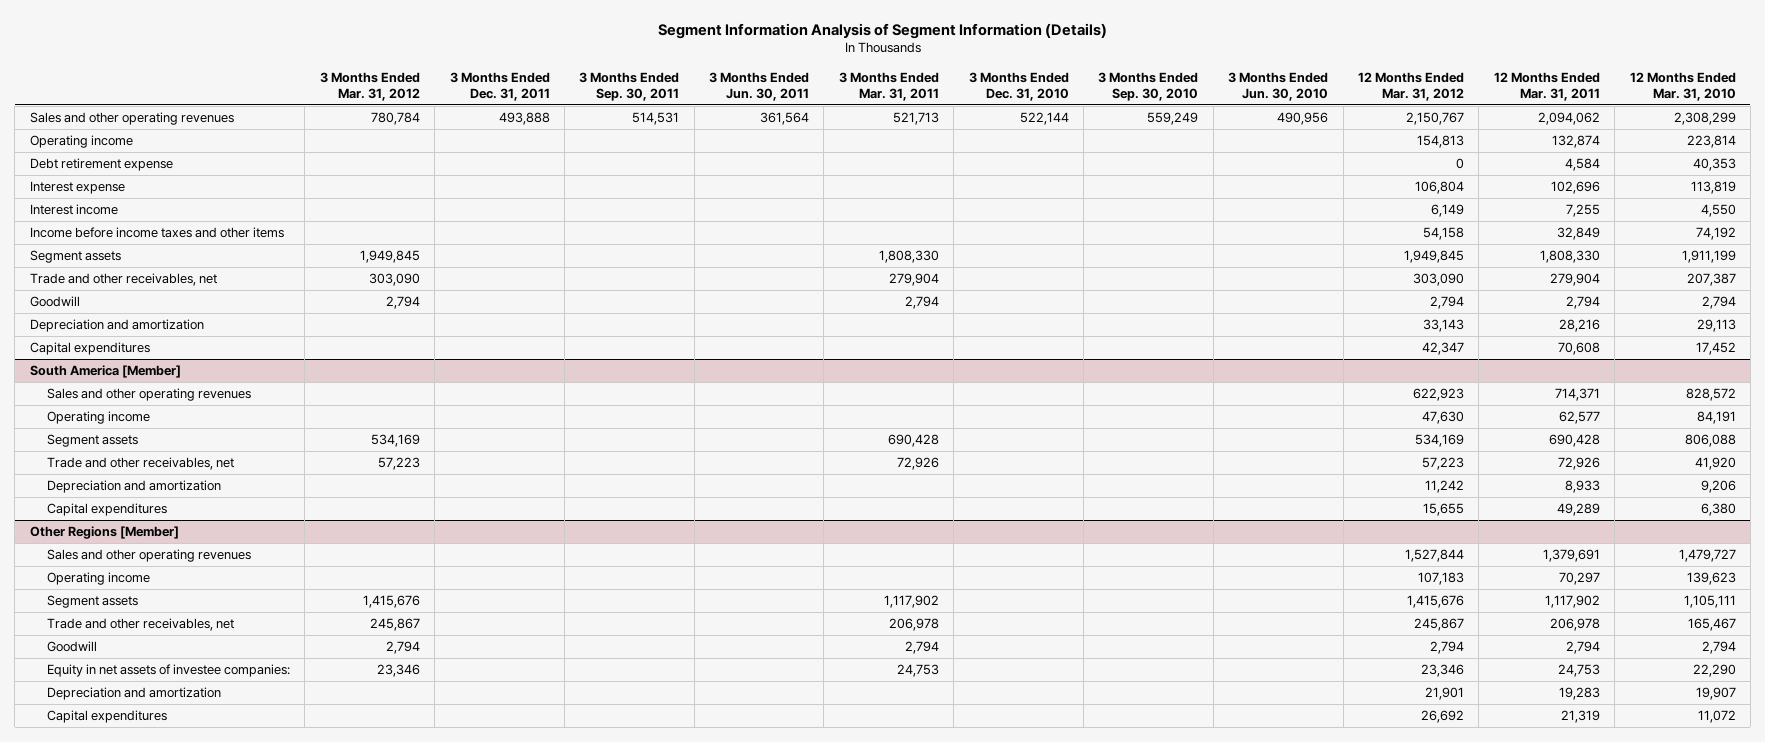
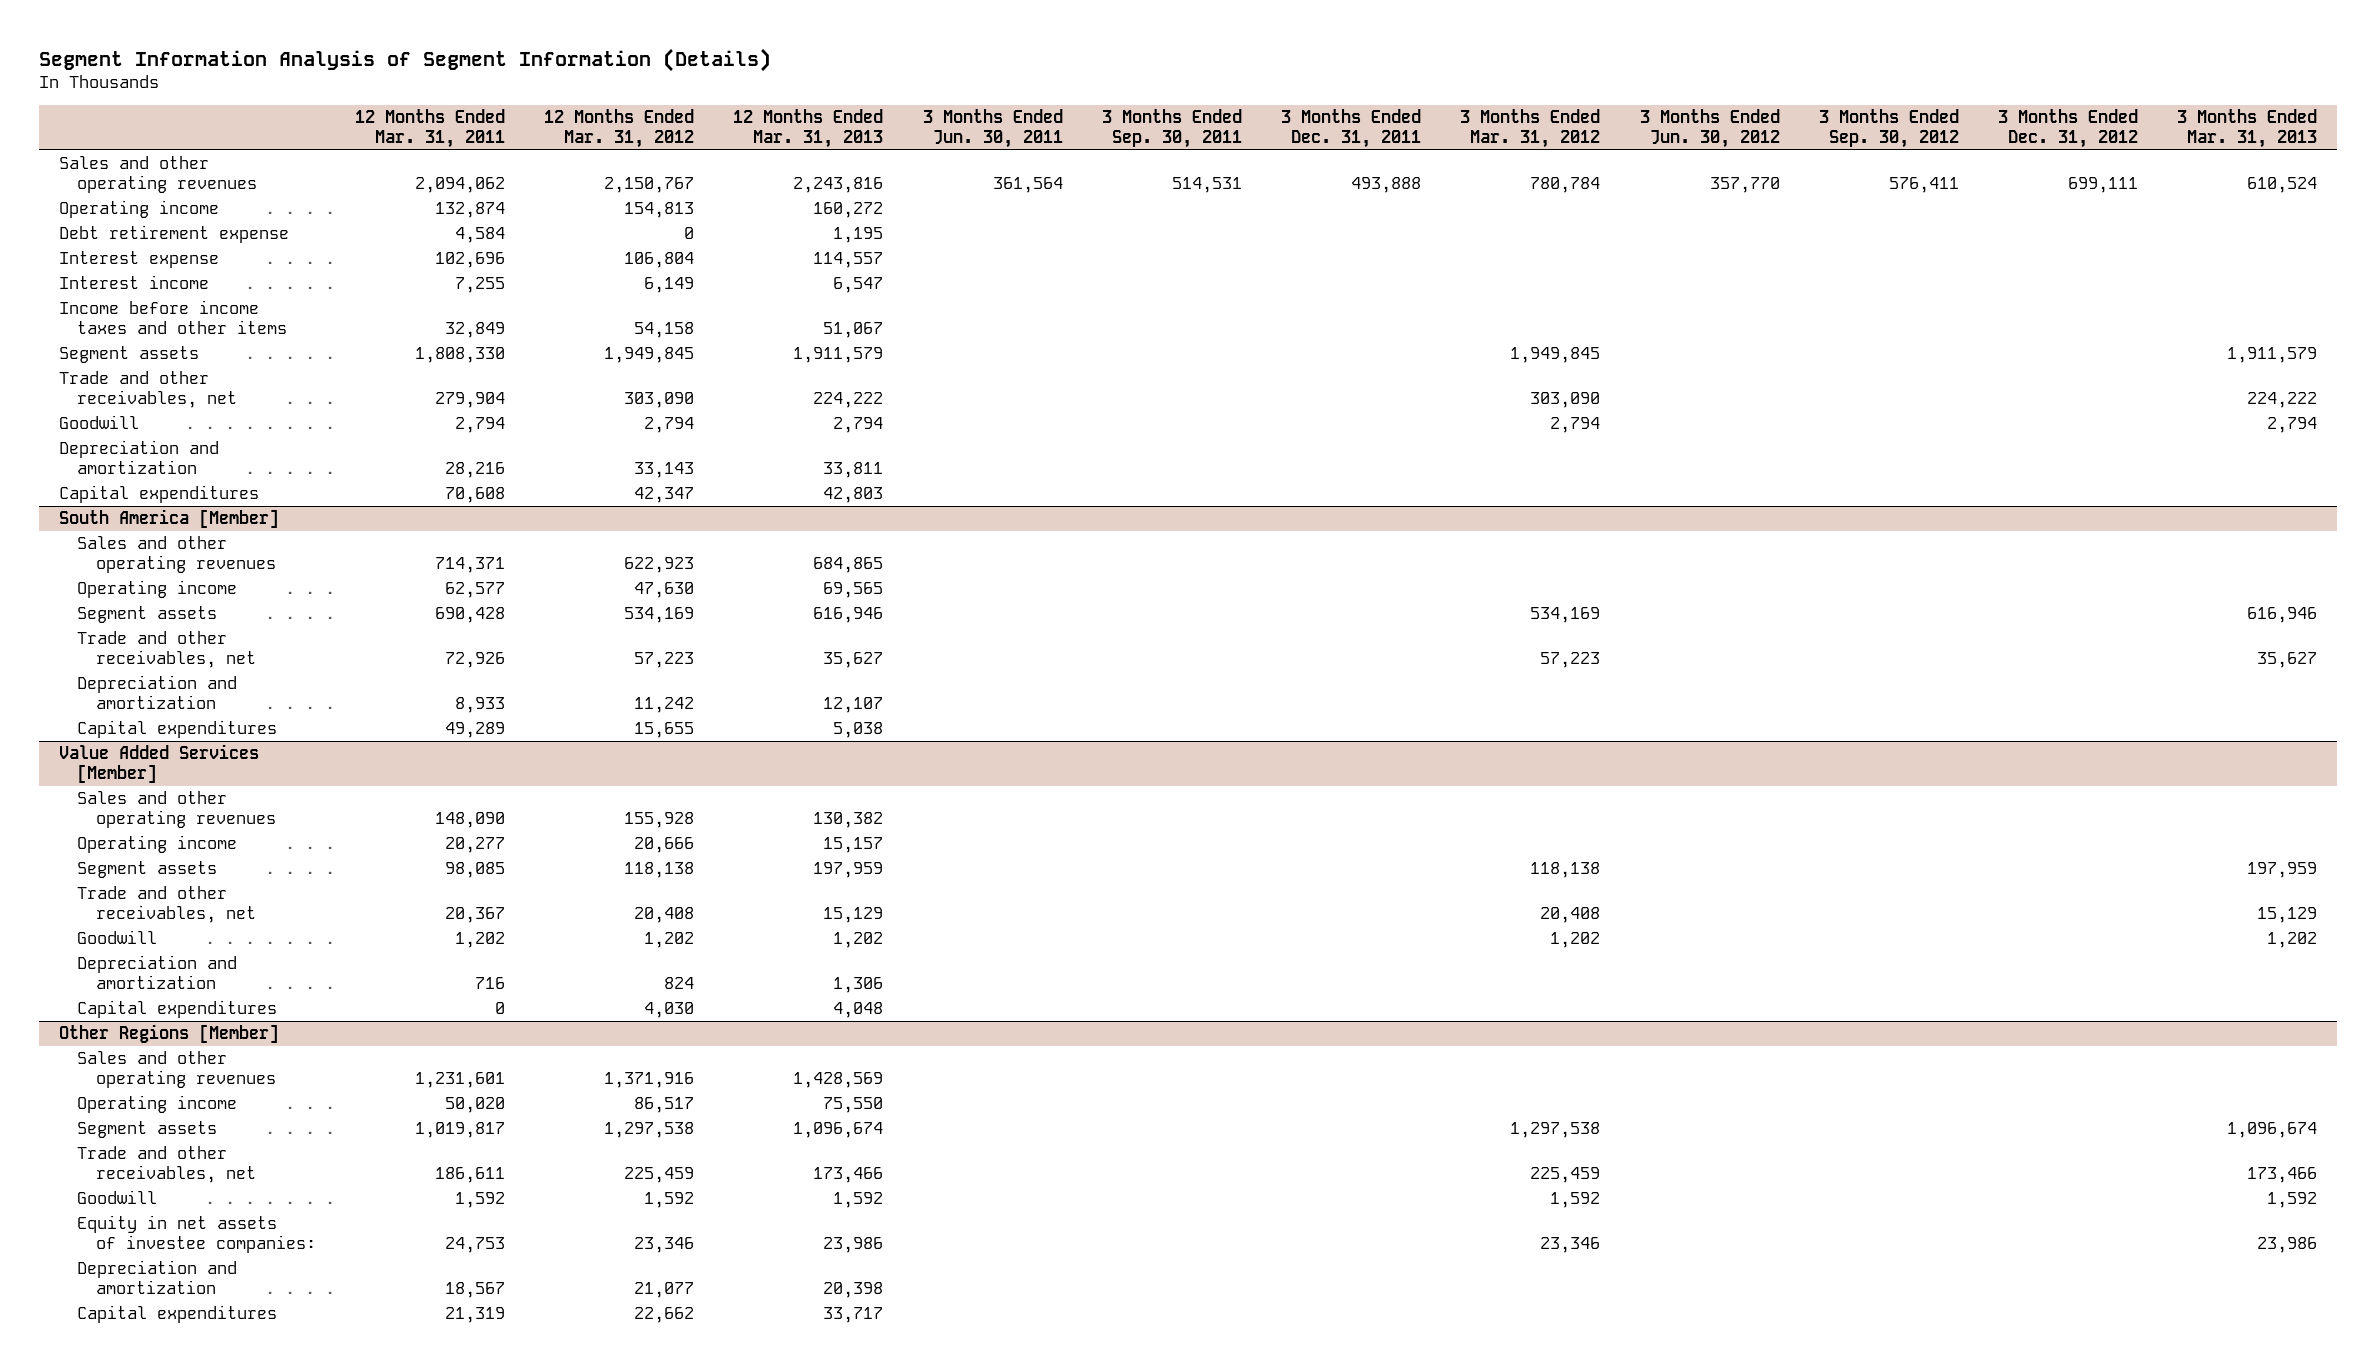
[838,71,939,101] 3 Months Ended Mar. 31, 2011 -> none
[968,71,1069,101] 3 Months Ended Dec. 31, 2010 -> none
[1098,71,1199,101] 3 Months Ended Sep. 30, 2010 -> none
[1228,71,1329,101] 3 Months Ended Jun. 30, 2010 -> none
[1629,71,1736,101] 12 Months Ended Mar. 31, 2010 -> none
none -> [733,109,884,149] 12 Months Ended Mar. 31, 2013
none -> [1639,109,1780,149] 3 Months Ended Jun. 30, 2012
none -> [1818,109,1959,149] 3 Months Ended Sep. 30, 2012
none -> [1998,109,2139,149] 3 Months Ended Dec. 31, 2012
none -> [2177,109,2318,149] 3 Months Ended Mar. 31, 2013
none -> [59,744,260,784] Value Added Services [Member]
none -> [77,791,276,829] Sales and other operating revenues
none -> [77,835,238,854] Operating income
none -> [77,861,218,879] Segment assets
none -> [77,886,256,924] Trade and other receivables, net
none -> [77,930,158,945] Goodwill
none -> [77,955,238,990] Depreciation and amortization
none -> [77,1000,278,1019] Capital expenditures
[1404,549,1464,563] 1,527,844 -> [604,1072,695,1089] 1,371,916
[1542,549,1600,563] 1,379,691 -> [414,1072,505,1089] 1,231,601
[1417,572,1464,586] 107,183 -> [634,1097,695,1114] 86,517
[1558,572,1600,586] 70,297 -> [444,1097,505,1114] 50,020
[362,595,420,609] 1,415,676 -> [1510,1122,1601,1139] 1,297,538
[1406,595,1464,609] 1,415,676 -> [604,1122,695,1139] 1,297,538
[1544,595,1600,609] 1,117,902 -> [414,1122,505,1139] 1,019,817
[369,618,420,632] 245,867 -> [1530,1167,1601,1184] 225,459
[1413,618,1464,632] 245,867 -> [624,1167,695,1184] 225,459
[1549,618,1600,632] 206,978 -> [434,1167,505,1184] 186,611
[385,641,420,655] 2,794 -> [1550,1192,1601,1209] 1,592
[1429,641,1464,655] 2,794 -> [644,1192,695,1209] 1,592
[1565,641,1600,655] 2,794 -> [454,1192,505,1209] 1,592
[1424,687,1464,701] 21,901 -> [634,1282,695,1299] 21,077
[1558,687,1600,701] 19,283 -> [444,1282,505,1299] 18,567
[1420,710,1464,724] 26,692 -> [634,1307,695,1324] 22,662

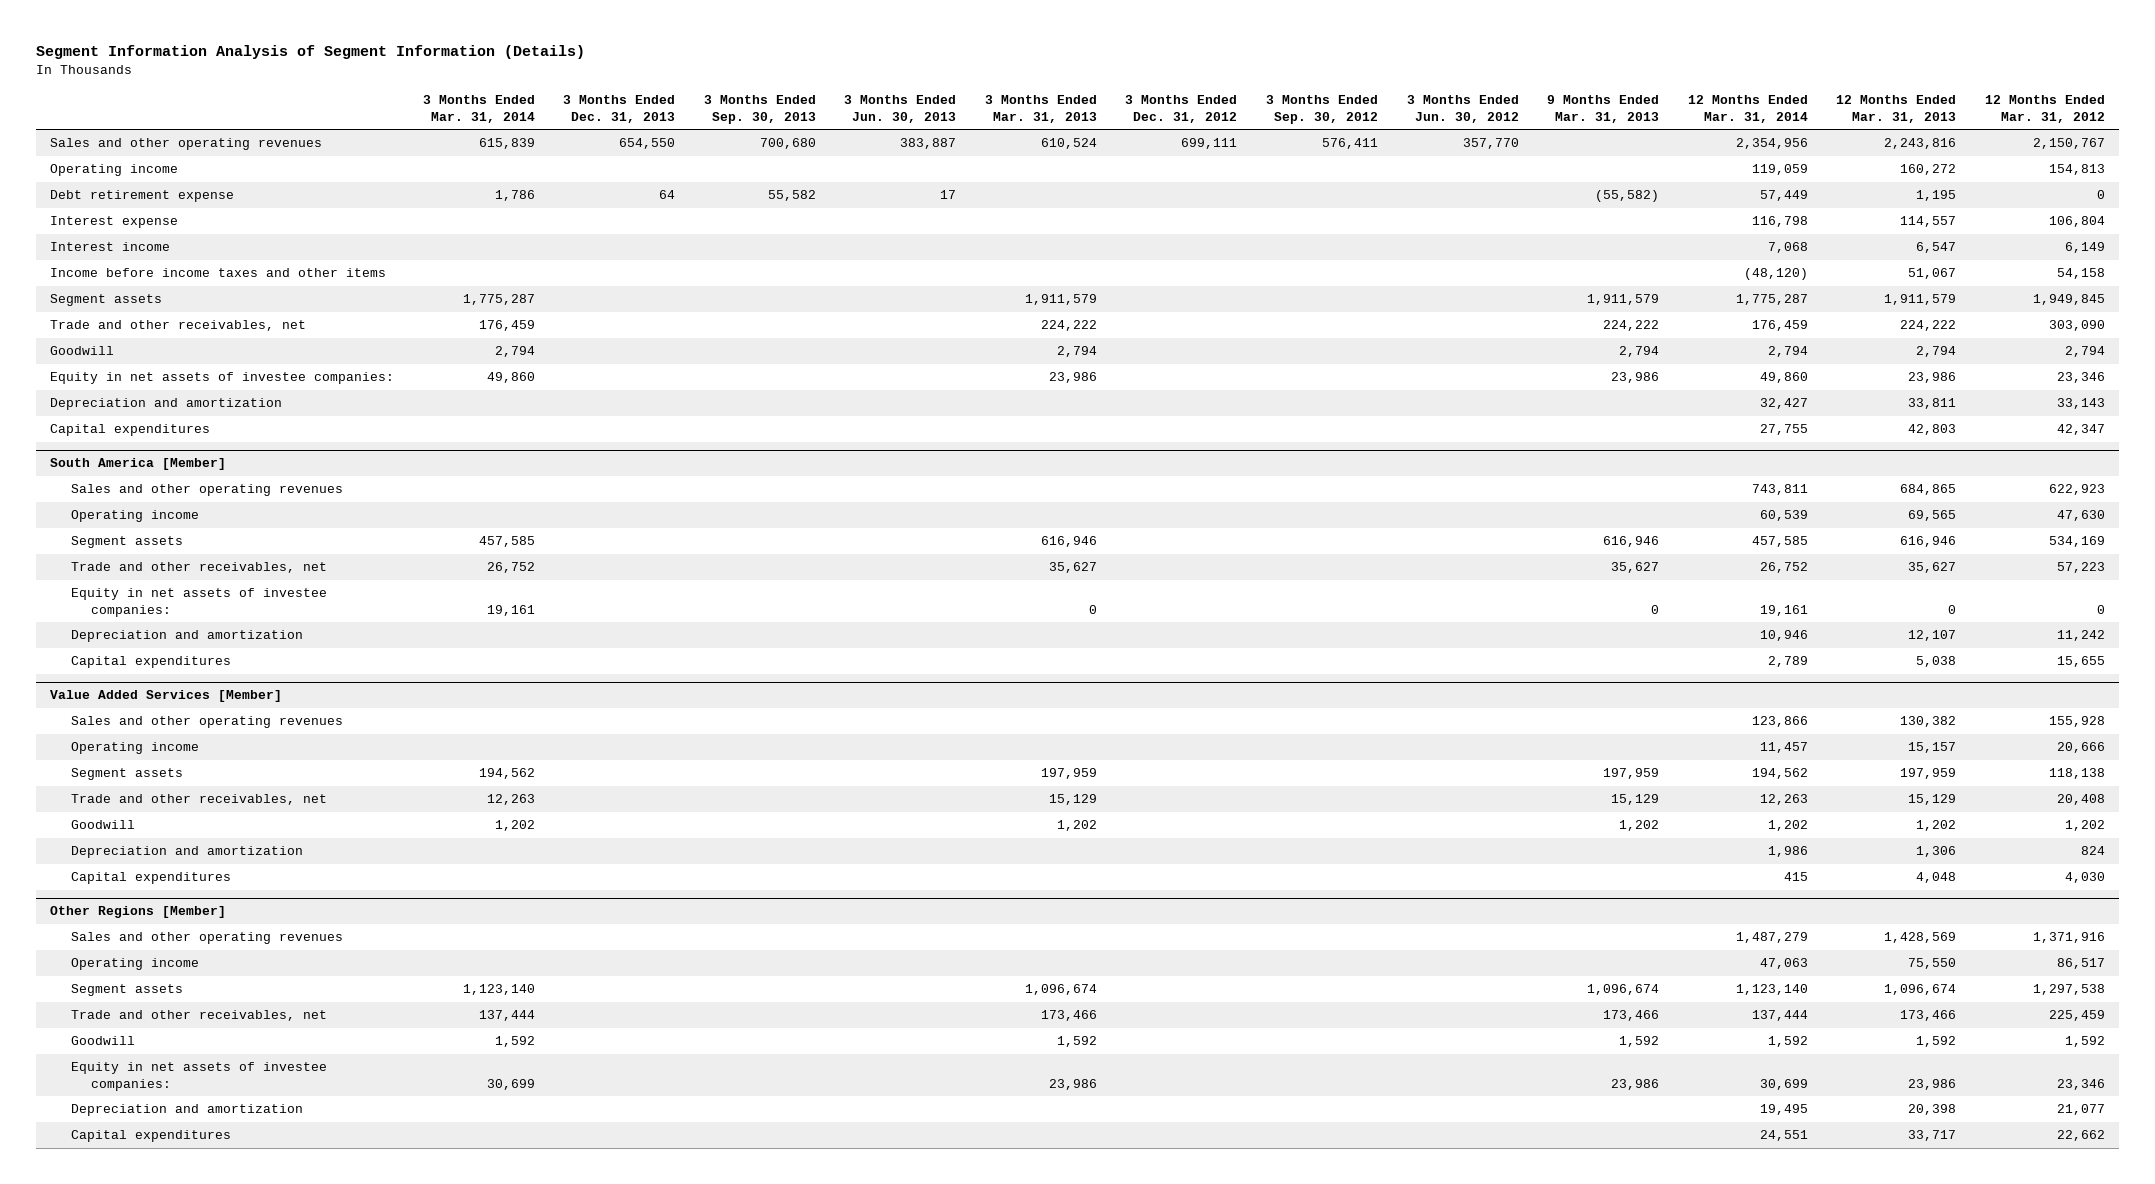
[354,109,505,149] 12 Months Ended Mar. 31, 2011 -> none
[922,109,1063,149] 3 Months Ended Jun. 30, 2011 -> none
[1101,109,1242,149] 3 Months Ended Sep. 30, 2011 -> none
[1281,109,1422,149] 3 Months Ended Dec. 31, 2011 -> none
[1460,109,1601,149] 3 Months Ended Mar. 31, 2012 -> none
none -> [422,95,535,123] 3 Months Ended Mar. 31, 2014
none -> [563,95,676,123] 3 Months Ended Dec. 31, 2013
none -> [703,95,816,124] 3 Months Ended Sep. 30, 2013
none -> [844,95,957,123] 3 Months Ended Jun. 30, 2013
none -> [1547,95,1660,123] 9 Months Ended Mar. 31, 2013
none -> [1687,95,1808,123] 12 Months Ended Mar. 31, 2014
none -> [50,372,395,385] Equity in net assets of investee companies:
none -> [70,588,327,617] Equity in net assets of investee companies:

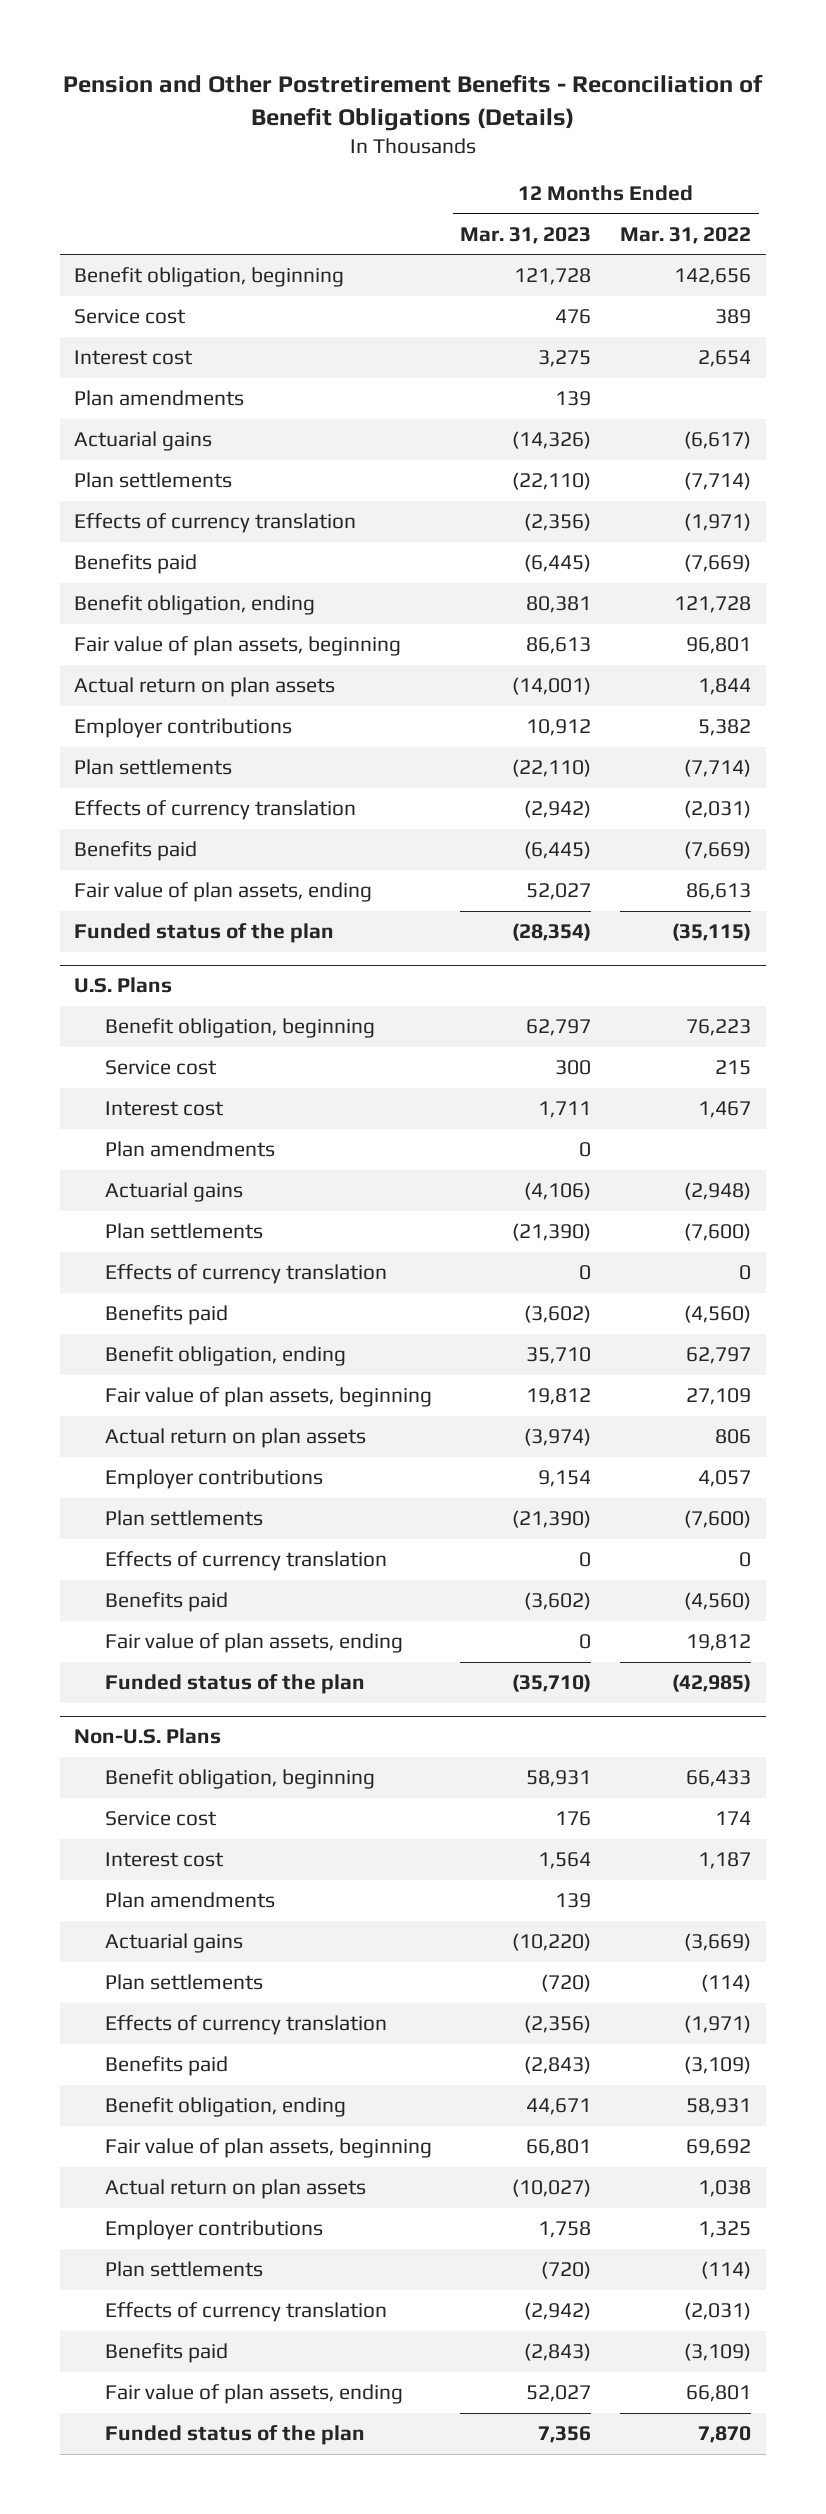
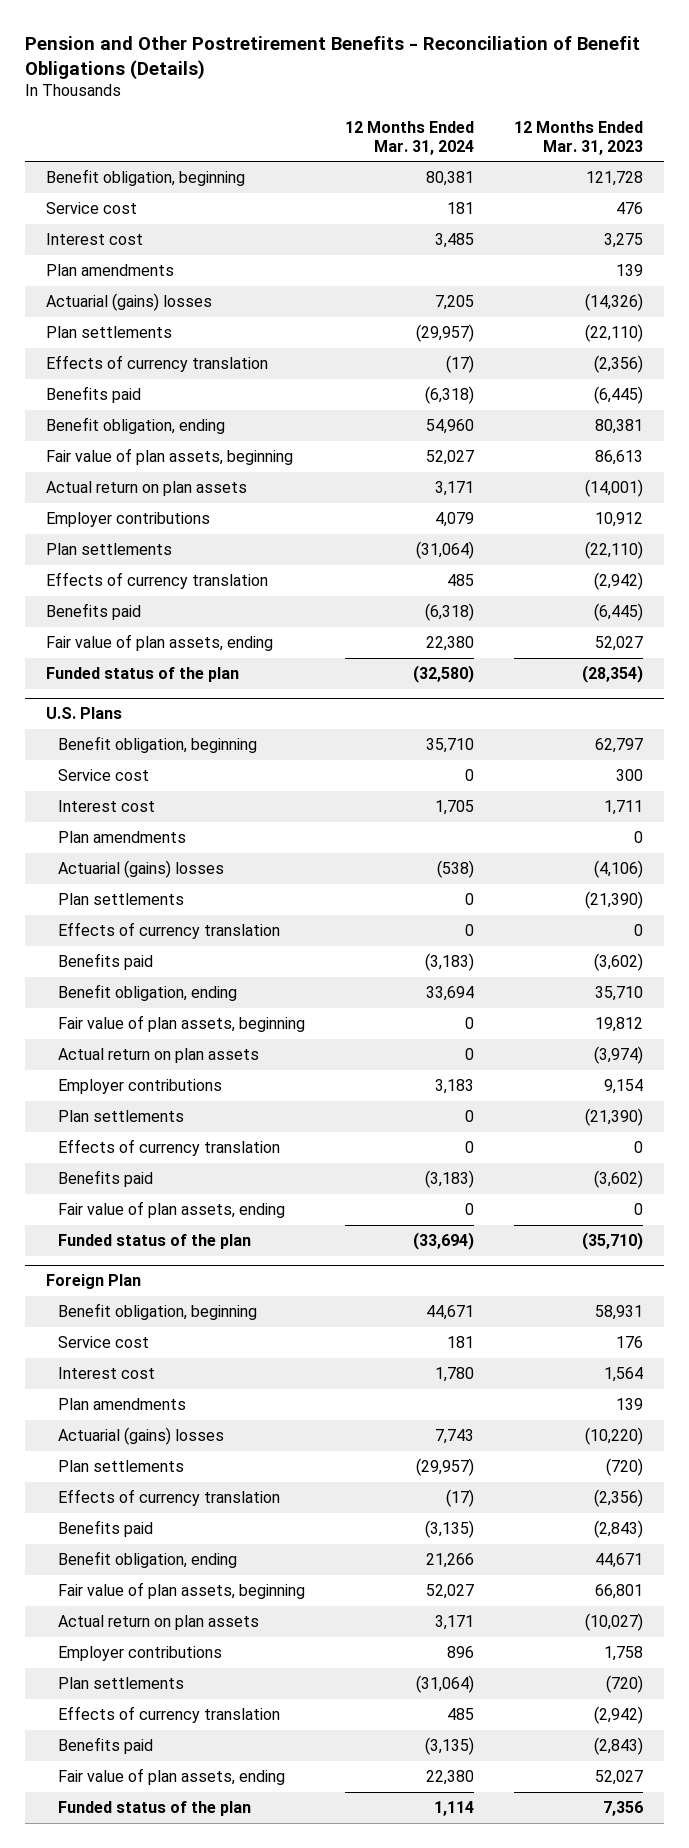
[620,226,752,244] Mar. 31, 2022 -> none
none -> [345,121,475,155] 12 Months Ended Mar. 31, 2024
[74,431,213,452] Actuarial gains -> [45,292,212,311] Actuarial (gains) losses
[104,1182,243,1203] Actuarial gains -> [57,859,224,878] Actuarial (gains) losses
[74,1728,222,1745] Non-U.S. Plans -> [45,1274,141,1290] Foreign Plan
[104,1933,243,1954] Actuarial gains -> [57,1426,224,1445] Actuarial (gains) losses

